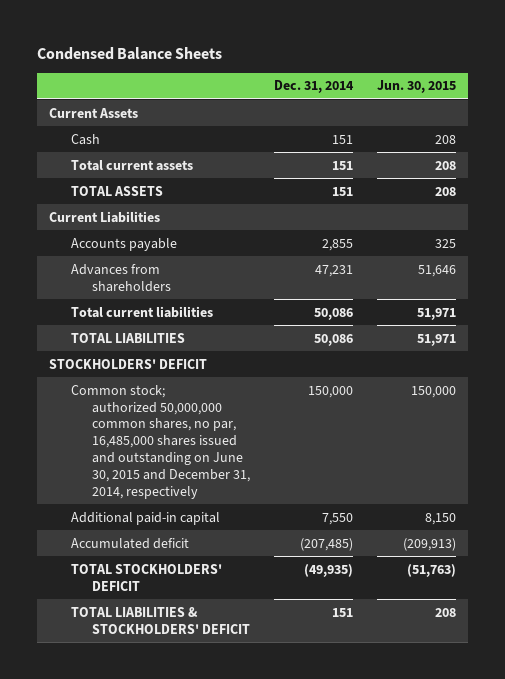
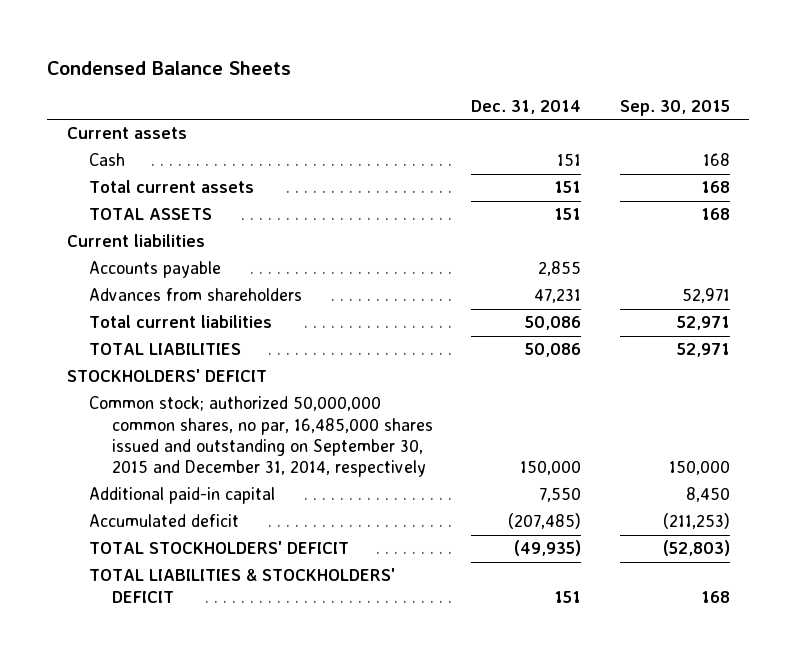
[377,80,457,94] Jun. 30, 2015 -> none
none -> [620,99,731,116] Sep. 30, 2015
[49,107,139,118] Current Assets -> [66,127,187,140] Current assets
[49,210,161,223] Current Liabilities -> [66,234,205,248] Current liabilities
[70,384,251,500] Common stock; authorized 50,000,000 common shares, no par, 16,485,000 shares issued and outstanding on June 30, 2015 and December 31, 2014, respectively -> [89,396,433,478] Common stock; authorized 50,000,000 common shares, no par, 16,485,000 shares issued and outstanding on September 30, 2015 and December 31, 2014, respectively

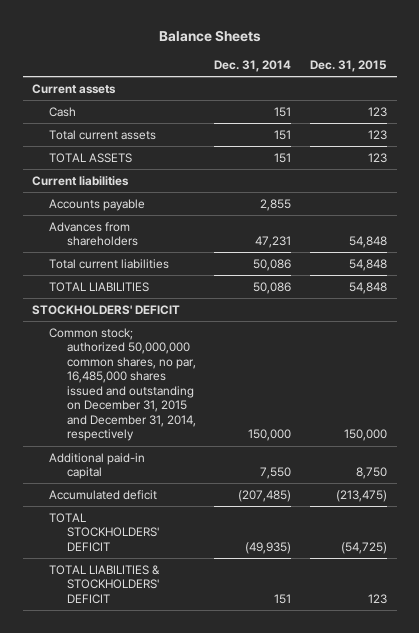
[47,60,292,75] Condensed Balance Sheets -> [158,30,261,43] Balance Sheets
[620,99,731,116] Sep. 30, 2015 -> none
none -> [310,59,388,72] Dec. 31, 2015
[89,396,433,478] Common stock; authorized 50,000,000 common shares, no par, 16,485,000 shares issued and outstanding on September 30, 2015 and December 31, 2014, respectively -> [49,327,196,442] Common stock; authorized 50,000,000 common shares, no par, 16,485,000 shares issued and outstanding on December 31, 2015 and December 31, 2014, respectively

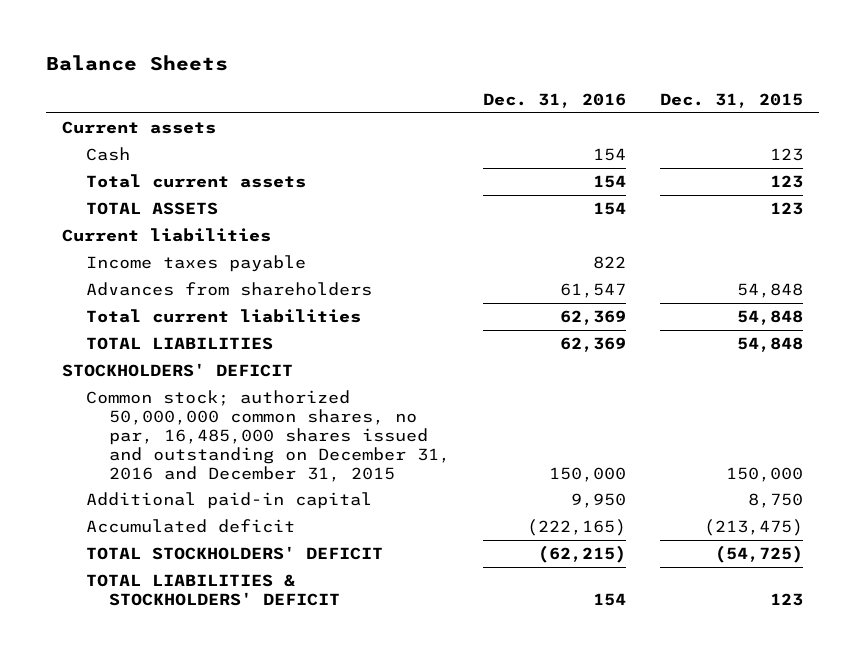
[214,59,292,72] Dec. 31, 2014 -> none
none -> [483,92,627,108] Dec. 31, 2016
[49,198,146,211] Accounts payable -> none
none -> [85,254,306,272] Income taxes payable
[49,327,196,442] Common stock; authorized 50,000,000 common shares, no par, 16,485,000 shares issued and outstanding on December 31, 2015 and December 31, 2014, respectively -> [85,389,451,482] Common stock; authorized 50,000,000 common shares, no par, 16,485,000 shares issued and outstanding on December 31, 2016 and December 31, 2015

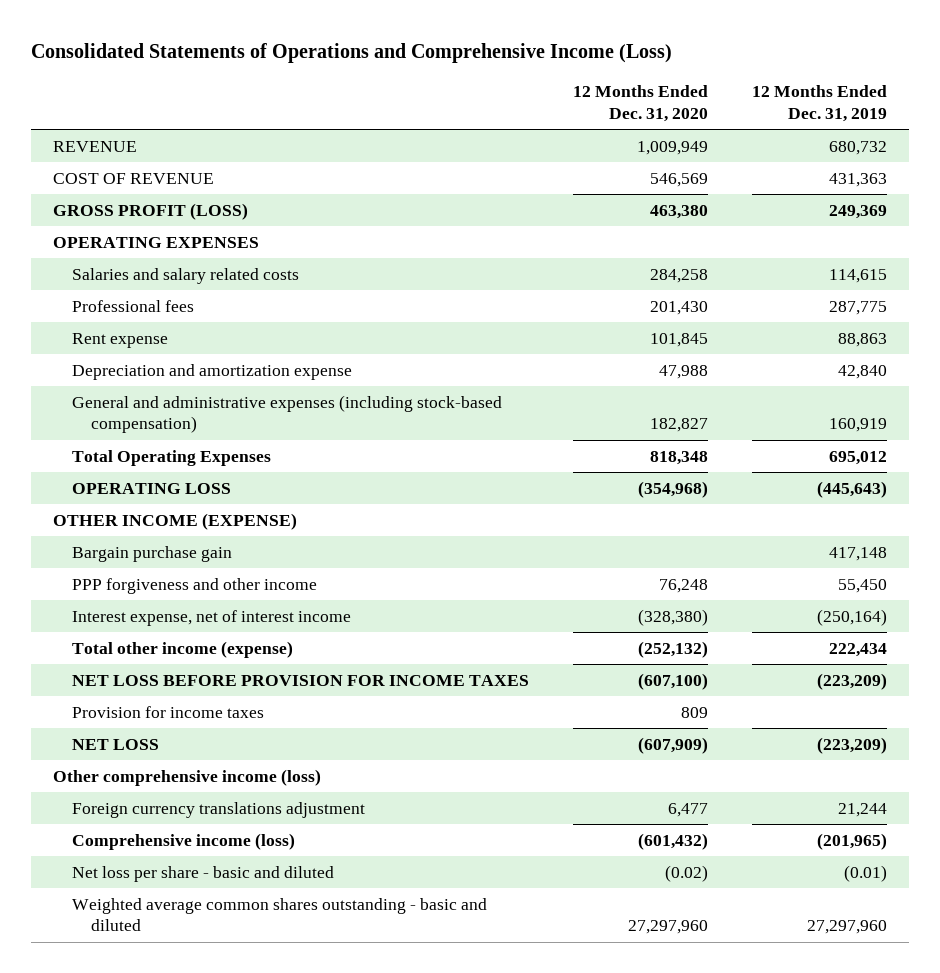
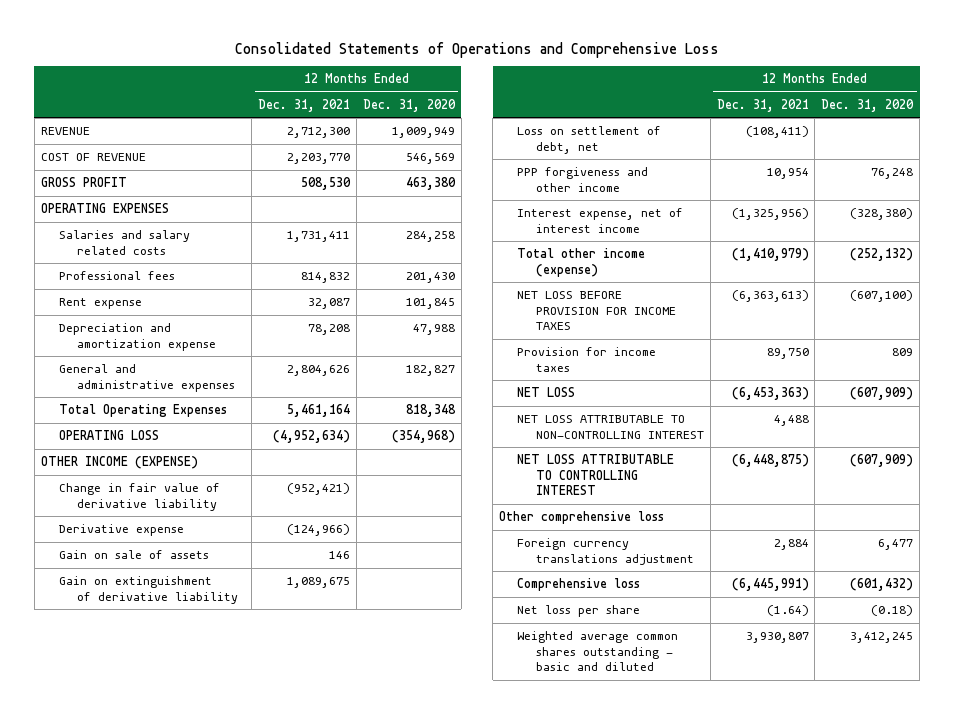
[30,42,672,63] Consolidated Statements of Operations and Comprehensive Income (Loss) -> [234,41,719,58] Consolidated Statements of Operations and Comprehensive Loss
[752,85,888,122] 12 Months Ended Dec. 31, 2019 -> none
none -> [258,98,351,112] Dec. 31, 2021
[52,202,248,220] GROSS PROFIT (LOSS) -> [40,177,127,188] GROSS PROFIT
[71,394,502,434] General and administrative expenses (including stock-based compensation) -> [59,364,236,392] General and administrative expenses
[71,545,232,562] Bargain purchase gain -> none
none -> [59,483,221,511] Change in fair value of derivative liability
none -> [59,524,185,537] Derivative expense
none -> [59,550,210,560] Gain on sale of assets
none -> [59,576,239,604] Gain on extinguishment of derivative liability
none -> [517,126,662,154] Loss on settlement of debt, net
none -> [517,415,704,439] NET LOSS ATTRIBUTABLE TO NON-CONTROLLING INTEREST
none -> [517,454,675,496] NET LOSS ATTRIBUTABLE TO CONTROLLING INTEREST
[52,768,321,786] Other comprehensive income (loss) -> [498,511,664,525] Other comprehensive loss
[71,832,295,850] Comprehensive income (loss) -> [517,578,641,592] Comprehensive loss
[71,865,334,882] Net loss per share - basic and diluted -> [517,605,641,618] Net loss per share
[665,864,709,882] (0.02) -> [871,605,914,617] (0.18)
[628,920,709,935] 27,297,960 -> [850,632,914,644] 3,412,245

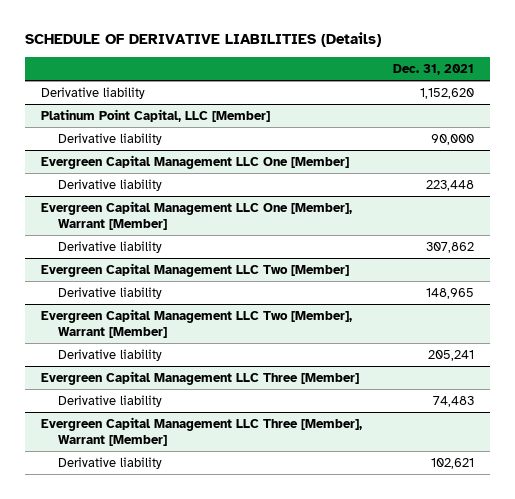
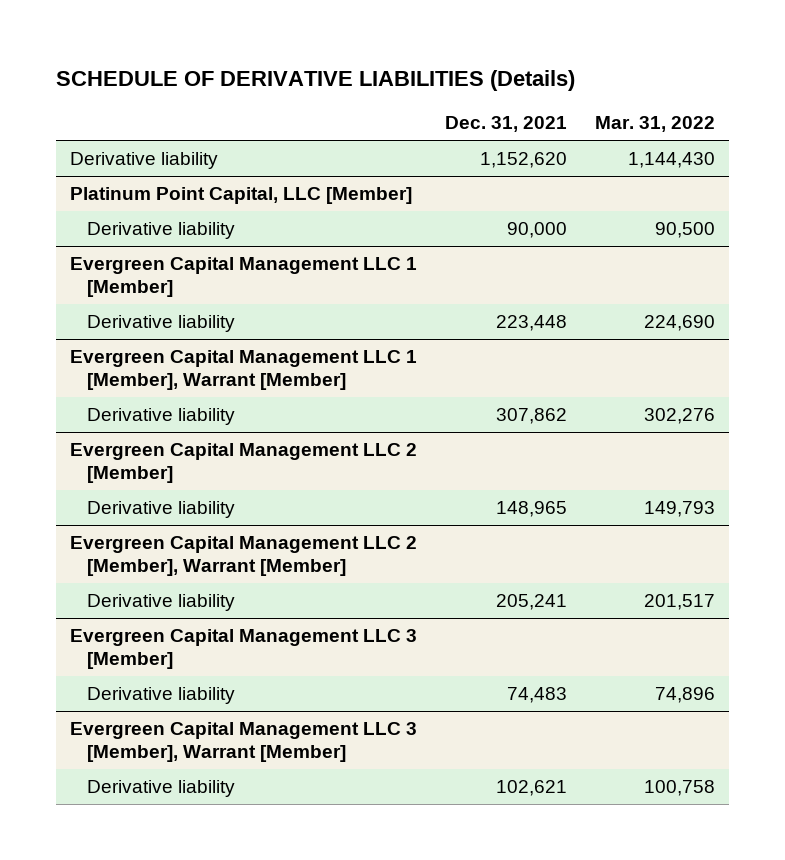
none -> [595,116,716,133] Mar. 31, 2022
[40,154,349,169] Evergreen Capital Management LLC One [Member] -> [70,257,418,297] Evergreen Capital Management LLC 1 [Member]
[40,200,352,230] Evergreen Capital Management LLC One [Member], Warrant [Member] -> [70,350,418,390] Evergreen Capital Management LLC 1 [Member], Warrant [Member]
[40,262,349,277] Evergreen Capital Management LLC Two [Member] -> [70,443,418,483] Evergreen Capital Management LLC 2 [Member]
[40,308,352,338] Evergreen Capital Management LLC Two [Member], Warrant [Member] -> [70,536,418,576] Evergreen Capital Management LLC 2 [Member], Warrant [Member]
[40,370,359,385] Evergreen Capital Management LLC Three [Member] -> [70,629,418,669] Evergreen Capital Management LLC 3 [Member]
[40,416,362,446] Evergreen Capital Management LLC Three [Member], Warrant [Member] -> [70,722,418,762] Evergreen Capital Management LLC 3 [Member], Warrant [Member]

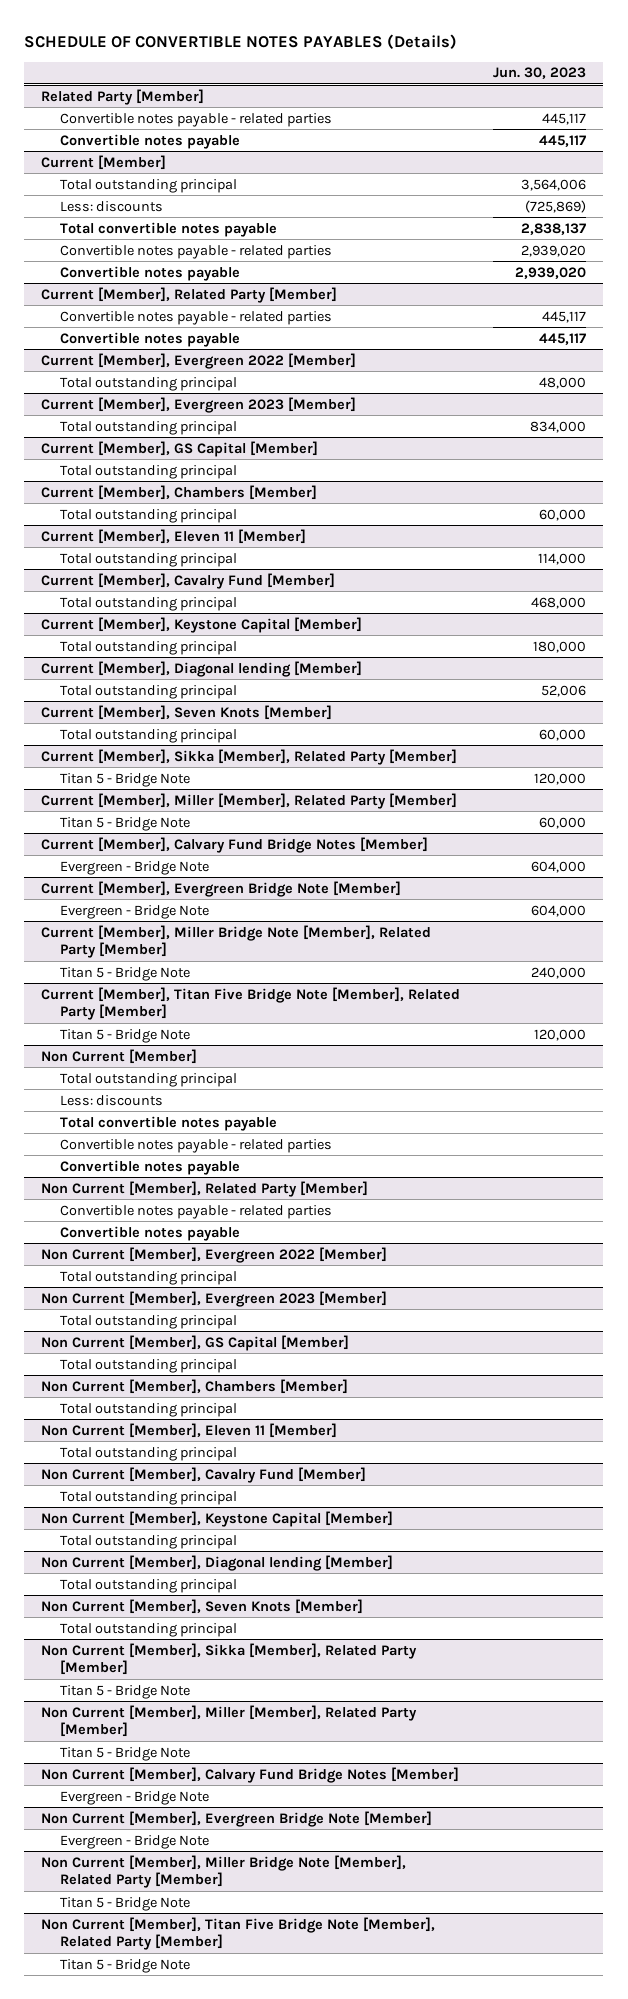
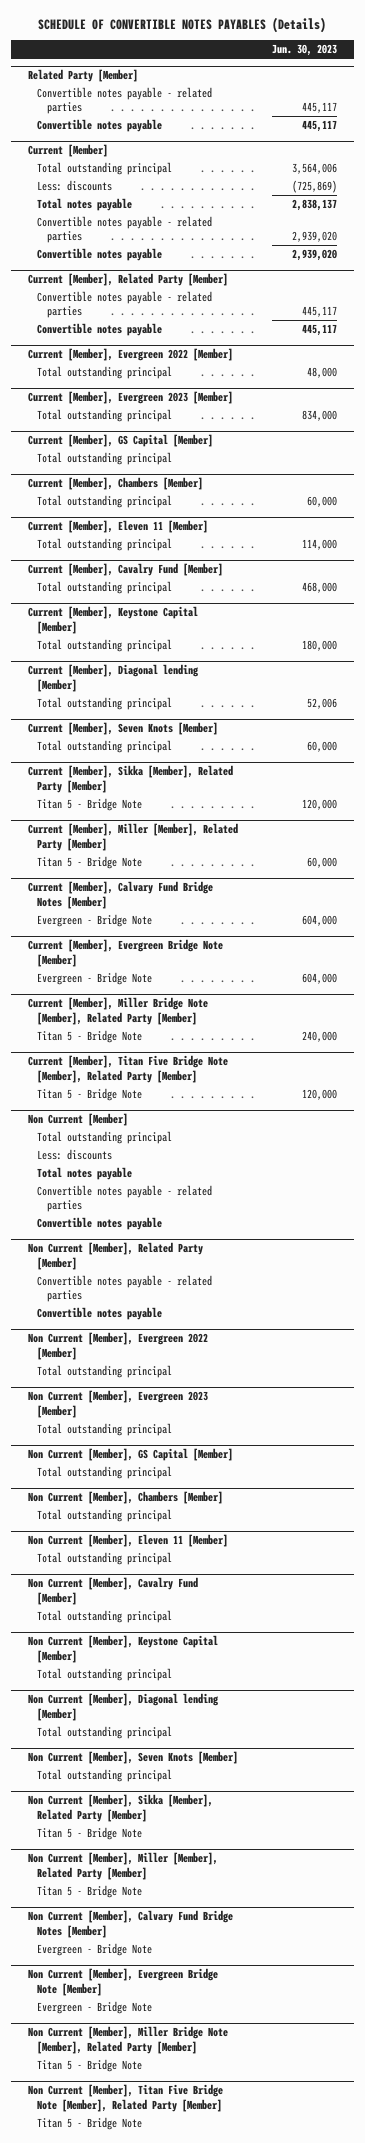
[59,221,277,237] Total convertible notes payable -> [37,198,133,212] Total notes payable
[59,1115,277,1131] Total convertible notes payable -> [37,1167,133,1181] Total notes payable

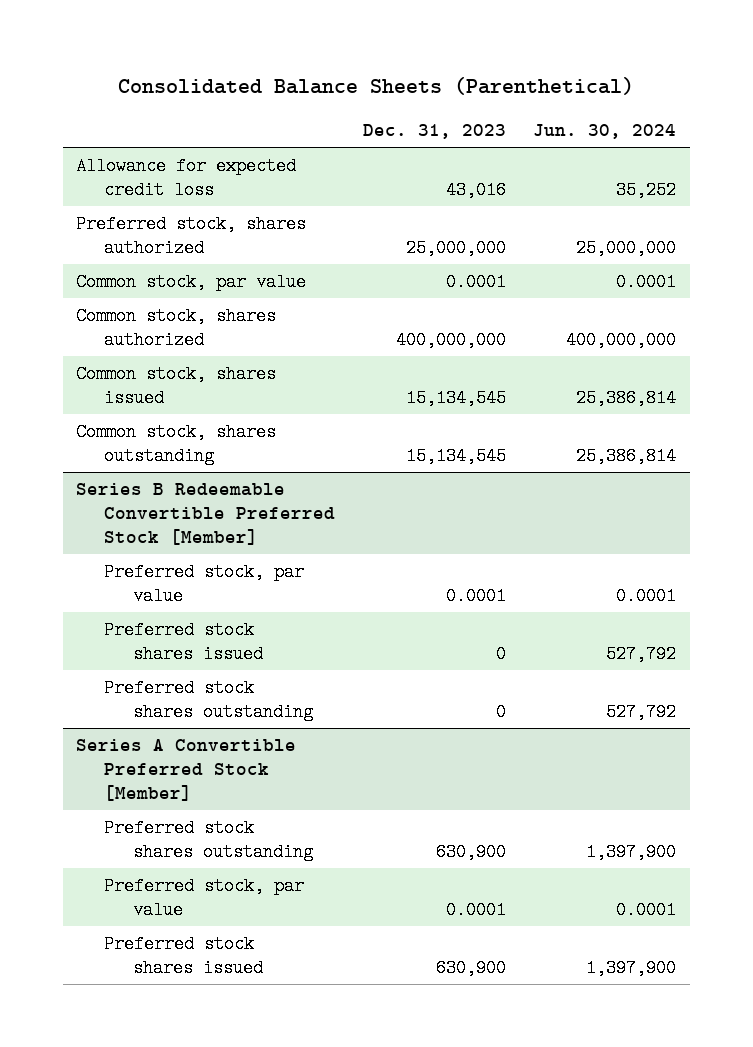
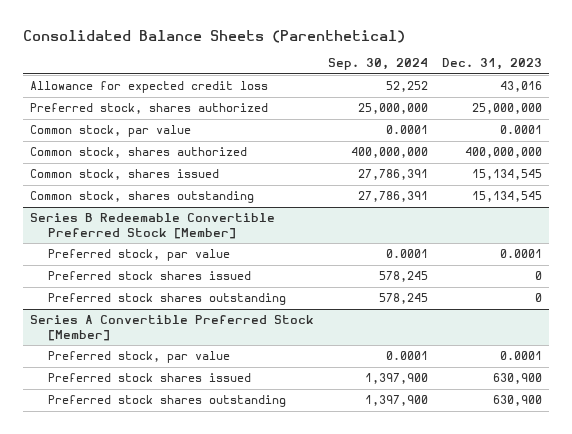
[533,124,677,140] Jun. 30, 2024 -> none
none -> [328,58,429,71] Sep. 30, 2024
[104,818,313,862] Preferred stock shares outstanding -> [47,395,286,408] Preferred stock shares outstanding

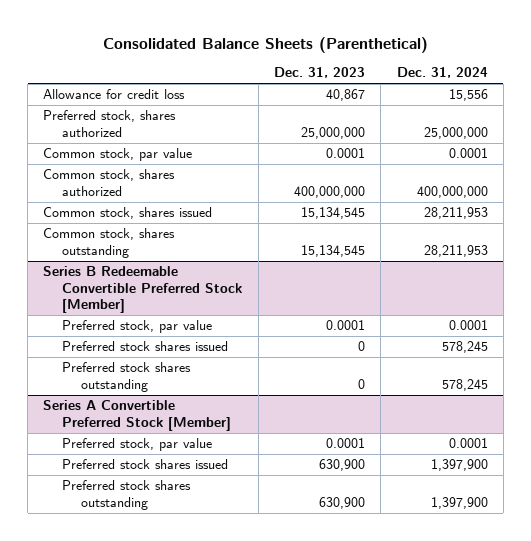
[328,58,429,71] Sep. 30, 2024 -> none
none -> [396,67,488,79] Dec. 31, 2024
[29,81,268,94] Allowance for expected credit loss -> [43,89,186,100] Allowance for credit loss
[500,81,543,93] 43,016 -> [325,89,365,102] 40,867

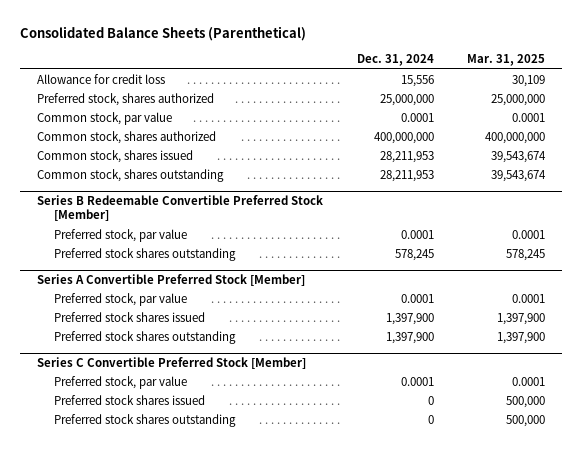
[273,67,365,79] Dec. 31, 2023 -> none
none -> [467,54,546,67] Mar. 31, 2025
[62,341,229,352] Preferred stock shares issued -> none
none -> [37,356,307,369] Series C Convertible Preferred Stock [Member]
none -> [54,375,188,389] Preferred stock, par value
none -> [54,394,206,405] Preferred stock shares issued
none -> [54,413,237,427] Preferred stock shares outstanding

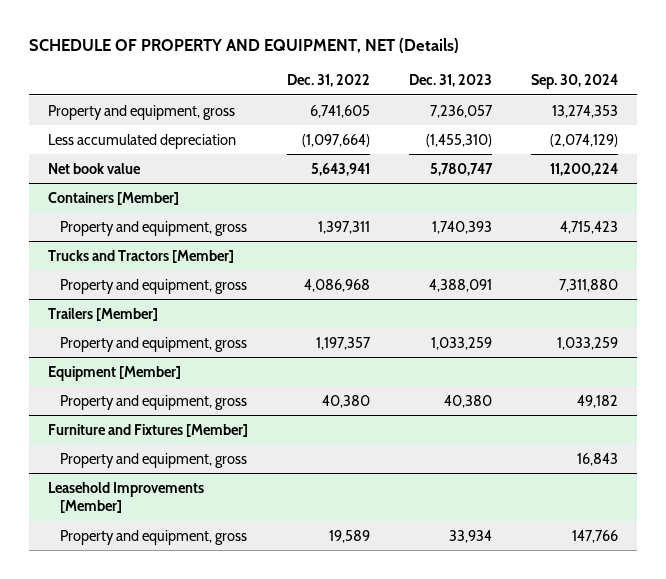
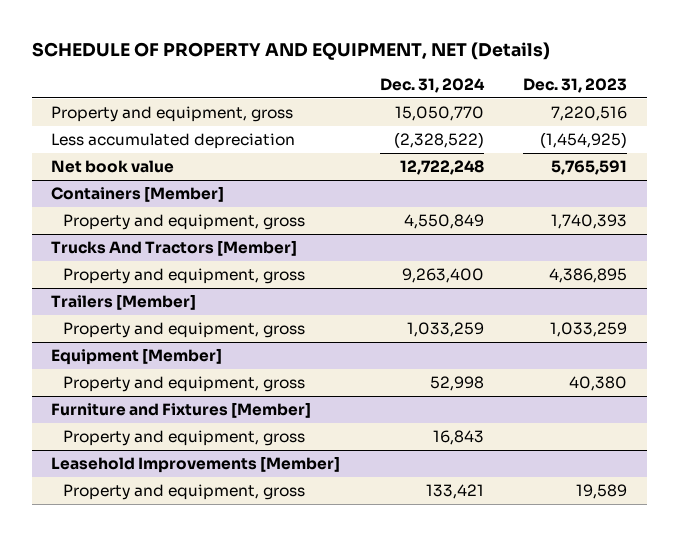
[286,74,370,88] Dec. 31, 2022 -> none
[530,74,618,90] Sep. 30, 2024 -> none
none -> [379,78,485,94] Dec. 31, 2024
[429,104,493,118] 7,236,057 -> [551,105,628,121] 7,220,516
[425,133,492,147] (1,455,310) -> [540,131,628,148] (1,454,925)
[429,162,493,176] 5,780,747 -> [551,159,628,175] 5,765,591
[48,249,235,263] Trucks and Tractors [Member] -> [51,239,298,256] Trucks And Tractors [Member]
[428,278,492,292] 4,388,091 -> [549,267,628,283] 4,386,895
[448,529,492,543] 33,934 -> [576,483,628,499] 19,589

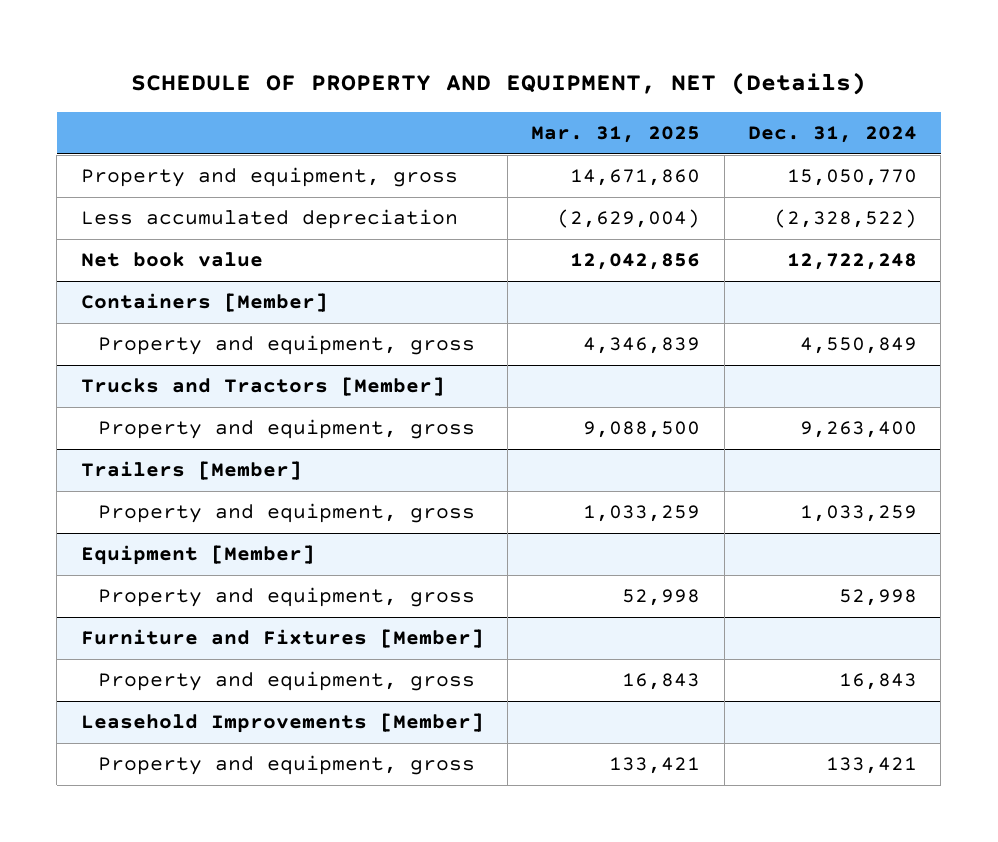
[523,78,628,94] Dec. 31, 2023 -> none
none -> [531,126,701,144] Mar. 31, 2025
[51,239,298,256] Trucks And Tractors [Member] -> [80,377,445,397] Trucks and Tractors [Member]

